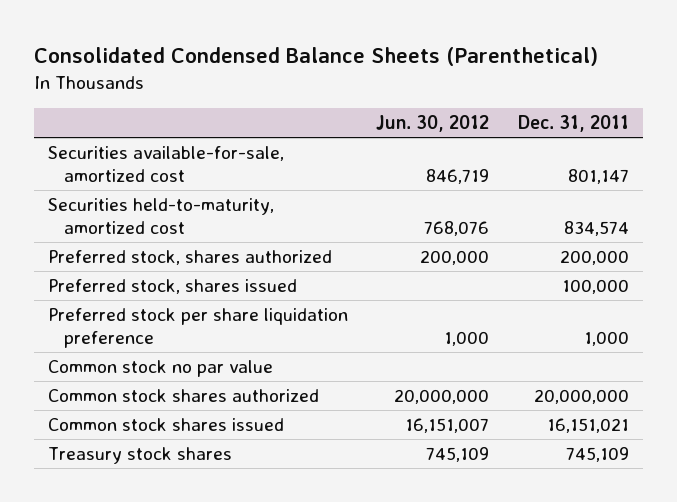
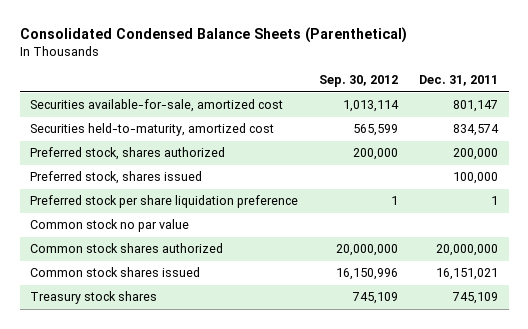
[376,114,490,132] Jun. 30, 2012 -> none
none -> [319,75,399,88] Sep. 30, 2012
[583,331,629,347] 1,000 -> [491,196,499,206] 1

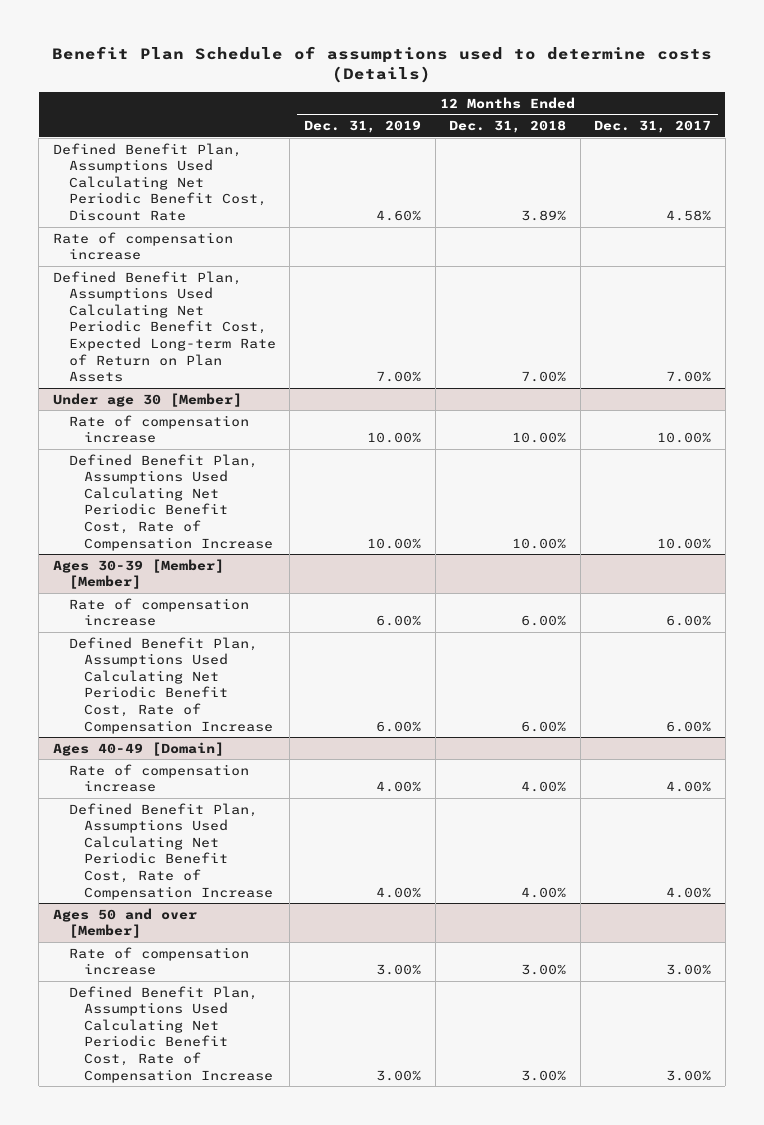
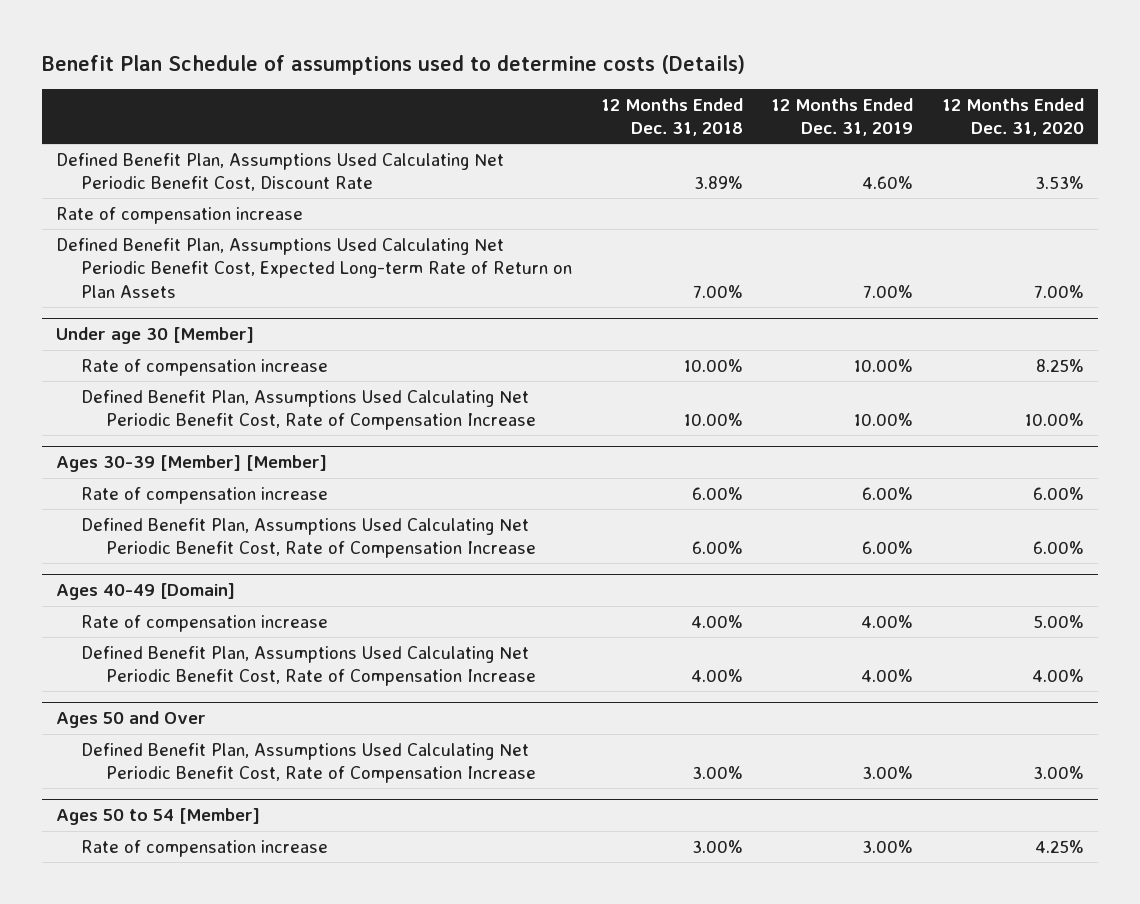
[594,120,712,134] Dec. 31, 2017 -> none
none -> [941,97,1084,137] 12 Months Ended Dec. 31, 2020
[68,946,249,976] Rate of compensation increase -> none
[53,907,198,939] Ages 50 and over [Member] -> [56,711,207,729] Ages 50 and Over
none -> [56,808,261,826] Ages 50 to 54 [Member]
none -> [81,839,329,857] Rate of compensation increase

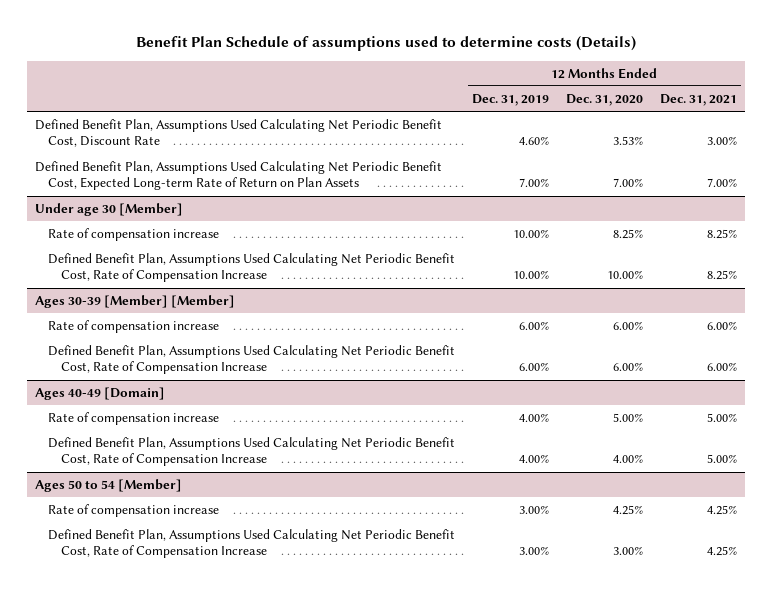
[600,97,743,137] 12 Months Ended Dec. 31, 2018 -> none
none -> [659,93,737,106] Dec. 31, 2021
[56,206,304,224] Rate of compensation increase -> none
[56,711,207,729] Ages 50 and Over -> none
[81,742,537,784] Defined Benefit Plan, Assumptions Used Calculating Net Periodic Benefit Cost, Rate of Compensation Increase -> none
none -> [48,528,456,559] Defined Benefit Plan, Assumptions Used Calculating Net Periodic Benefit Cost, Rate of Compensation Increase

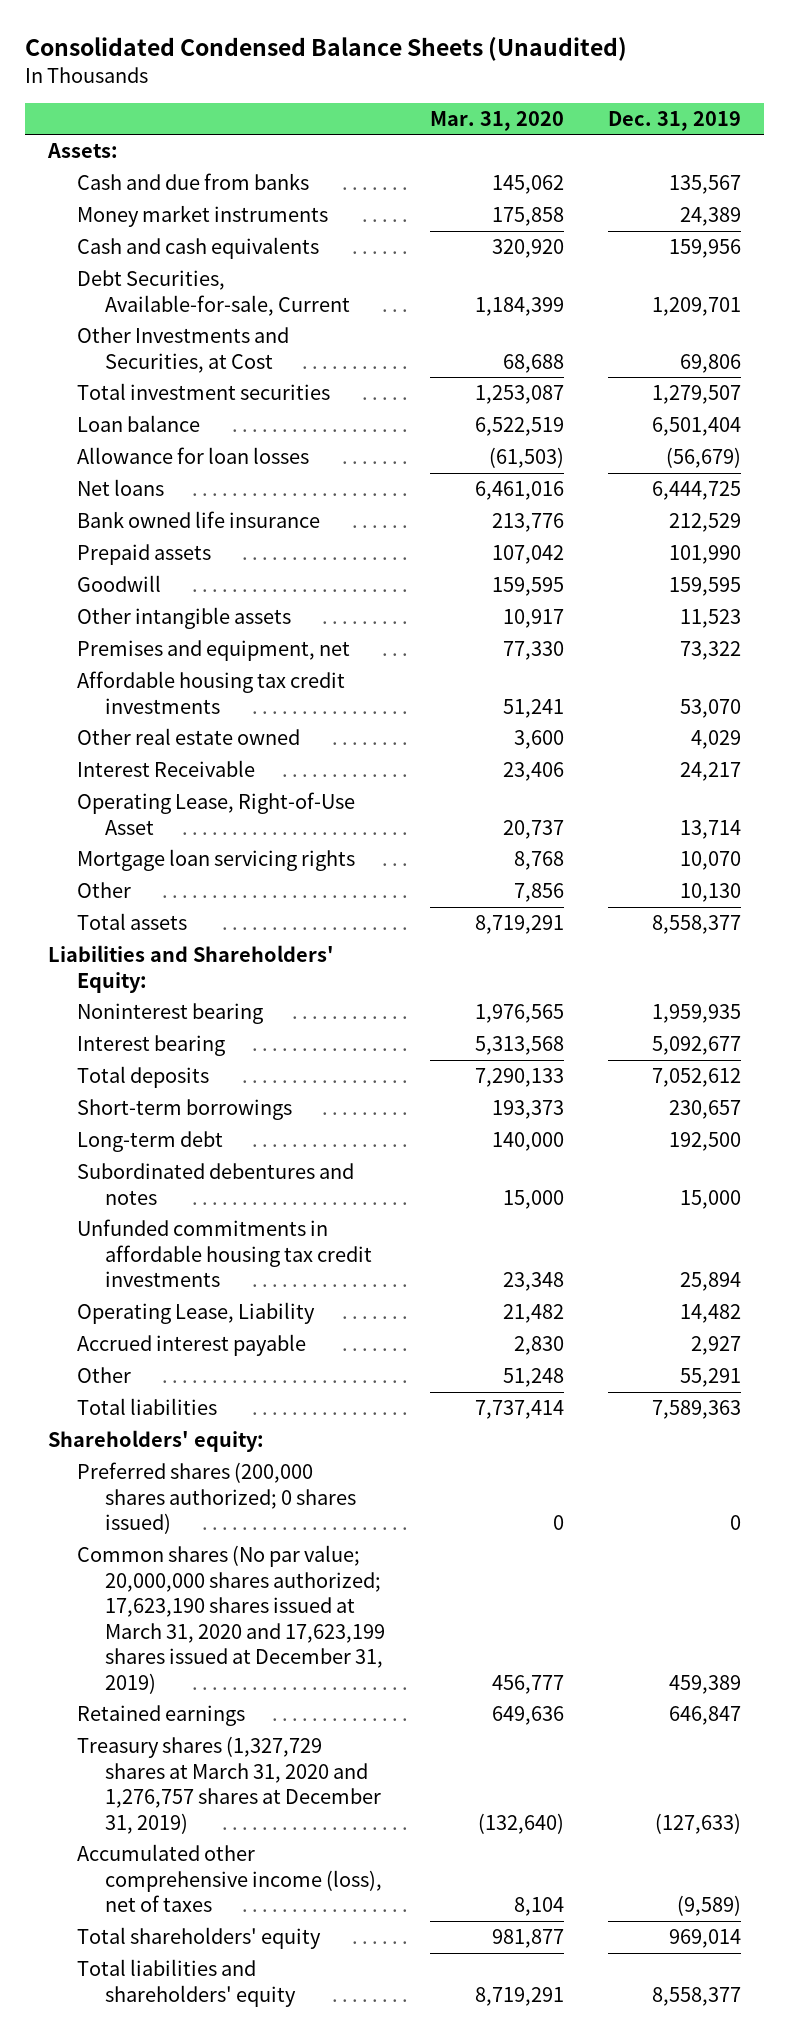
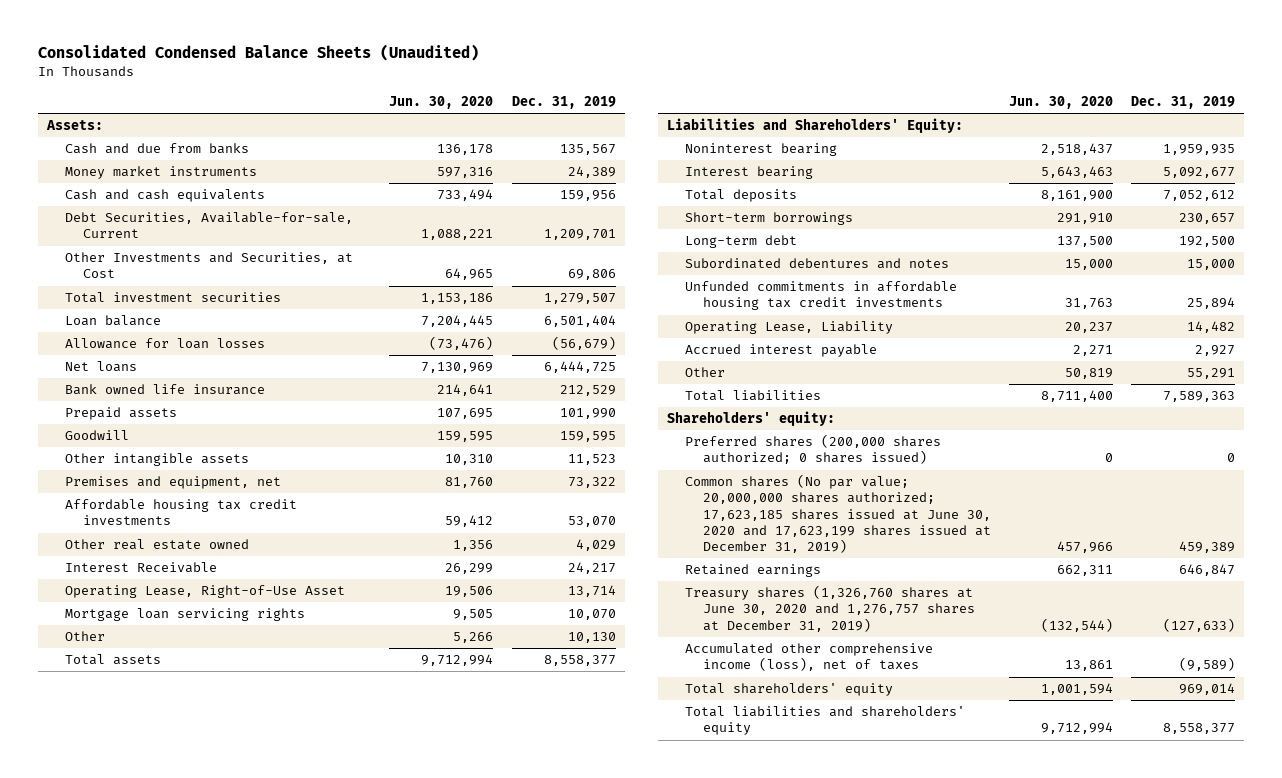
[429,110,564,131] Mar. 31, 2020 -> none
none -> [389,95,494,109] Jun. 30, 2020
[76,1545,386,1694] Common shares (No par value; 20,000,000 shares authorized; 17,623,190 shares issued at March 31, 2020 and 17,623,199 shares issued at December 31, 2019) -> [684,474,992,553] Common shares (No par value; 20,000,000 shares authorized; 17,623,185 shares issued at June 30, 2020 and 17,623,199 shares issued at December 31, 2019)
[76,1736,382,1834] Treasury shares (1,327,729 shares at March 31, 2020 and 1,276,757 shares at December 31, 2019) -> [684,585,976,632] Treasury shares (1,326,760 shares at June 30, 2020 and 1,276,757 shares at December 31, 2019)

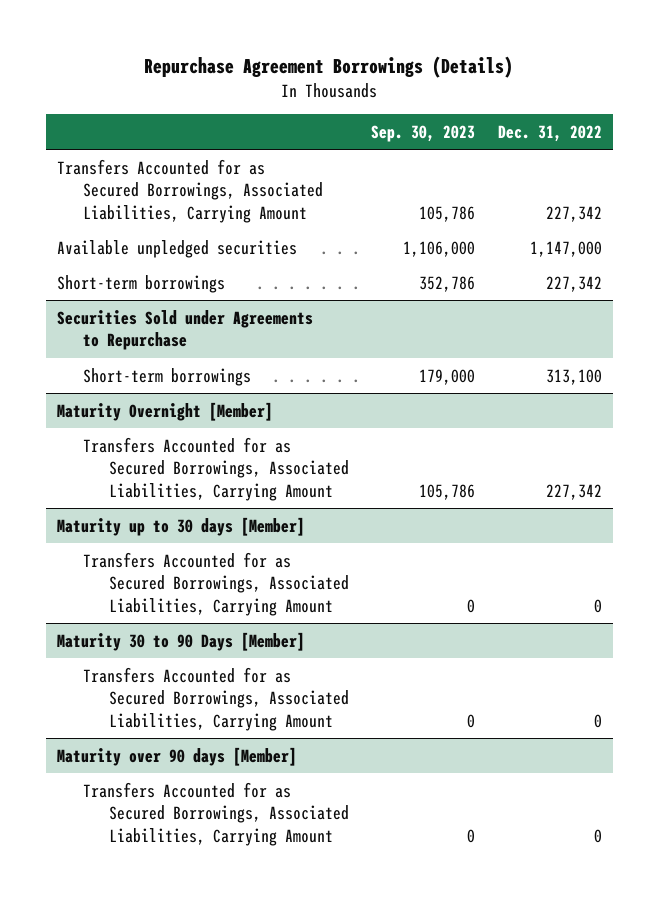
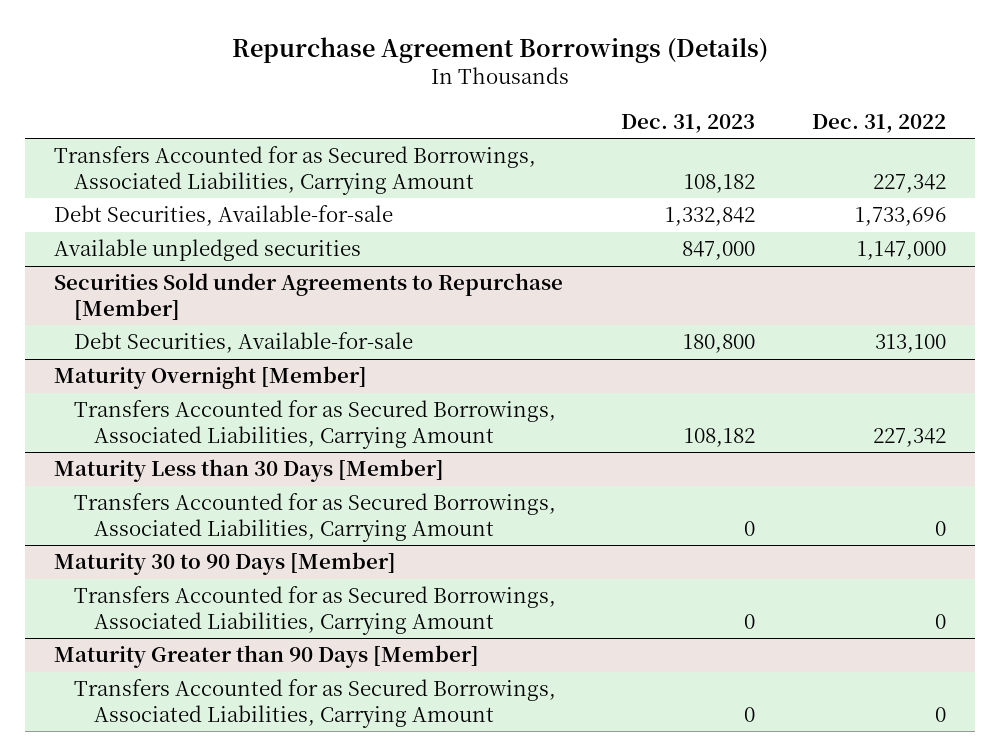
[371,124,476,142] Sep. 30, 2023 -> none
none -> [620,113,755,133] Dec. 31, 2023
none -> [53,205,393,227] Debt Securities, Available-for-sale
[57,274,226,293] Short-term borrowings -> none
[57,309,314,351] Securities Sold under Agreements to Repurchase -> [53,273,563,320] Securities Sold under Agreements to Repurchase [Member]
[83,367,252,386] Short-term borrowings -> [74,332,414,354] Debt Securities, Available-for-sale
[57,516,306,536] Maturity up to 30 days [Member] -> [53,459,444,483] Maturity Less than 30 Days [Member]
[57,746,298,766] Maturity over 90 days [Member] -> [53,645,479,669] Maturity Greater than 90 Days [Member]

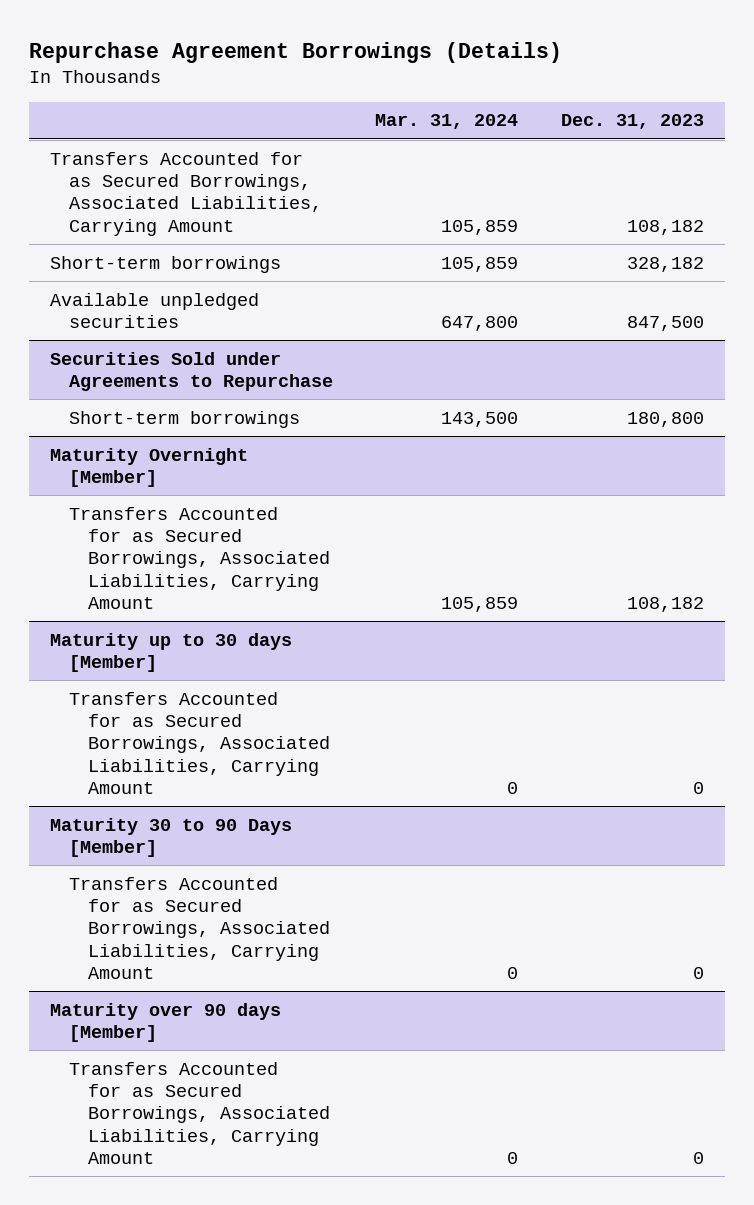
[812,113,947,133] Dec. 31, 2022 -> none
none -> [375,114,519,130] Mar. 31, 2024
[53,205,393,227] Debt Securities, Available-for-sale -> none
none -> [50,255,282,273] Short-term borrowings
[681,241,755,261] 847,000 -> [626,316,704,332] 847,500
[53,273,563,320] Securities Sold under Agreements to Repurchase [Member] -> [50,351,334,392] Securities Sold under Agreements to Repurchase
[74,332,414,354] Debt Securities, Available-for-sale -> [69,410,301,428] Short-term borrowings
[53,459,444,483] Maturity Less than 30 Days [Member] -> [50,632,293,673] Maturity up to 30 days [Member]
[53,645,479,669] Maturity Greater than 90 Days [Member] -> [50,1002,282,1043] Maturity over 90 days [Member]

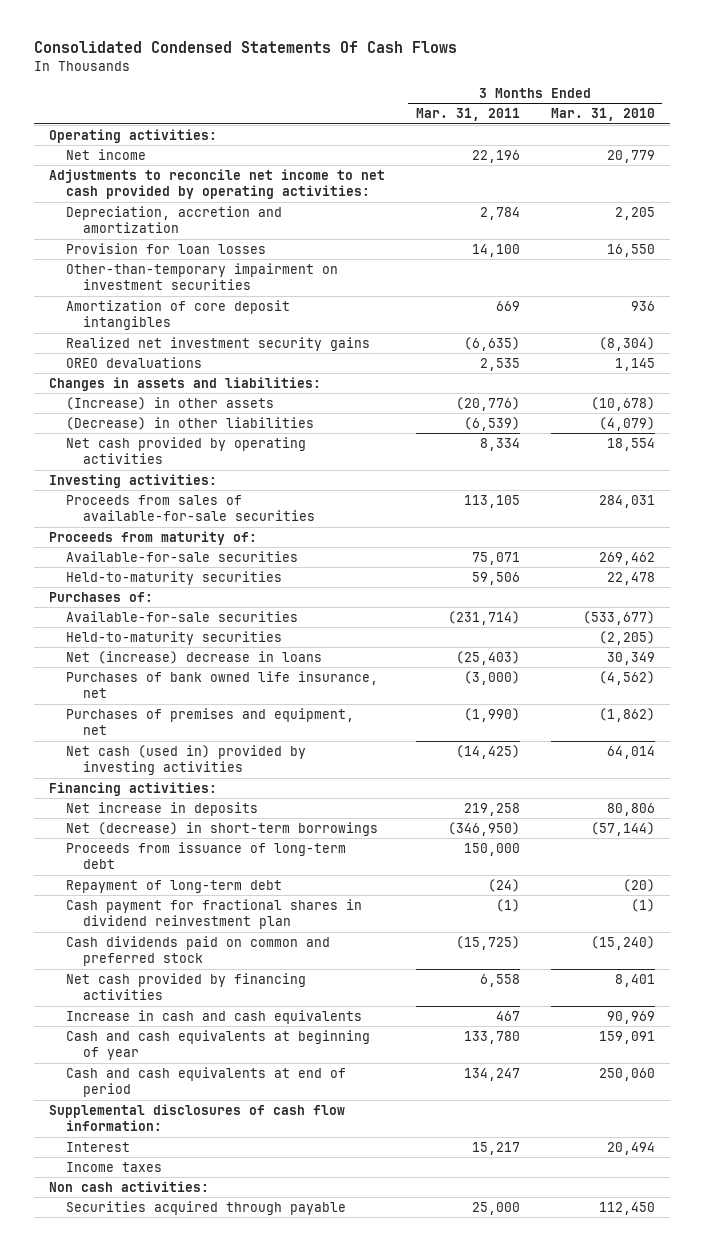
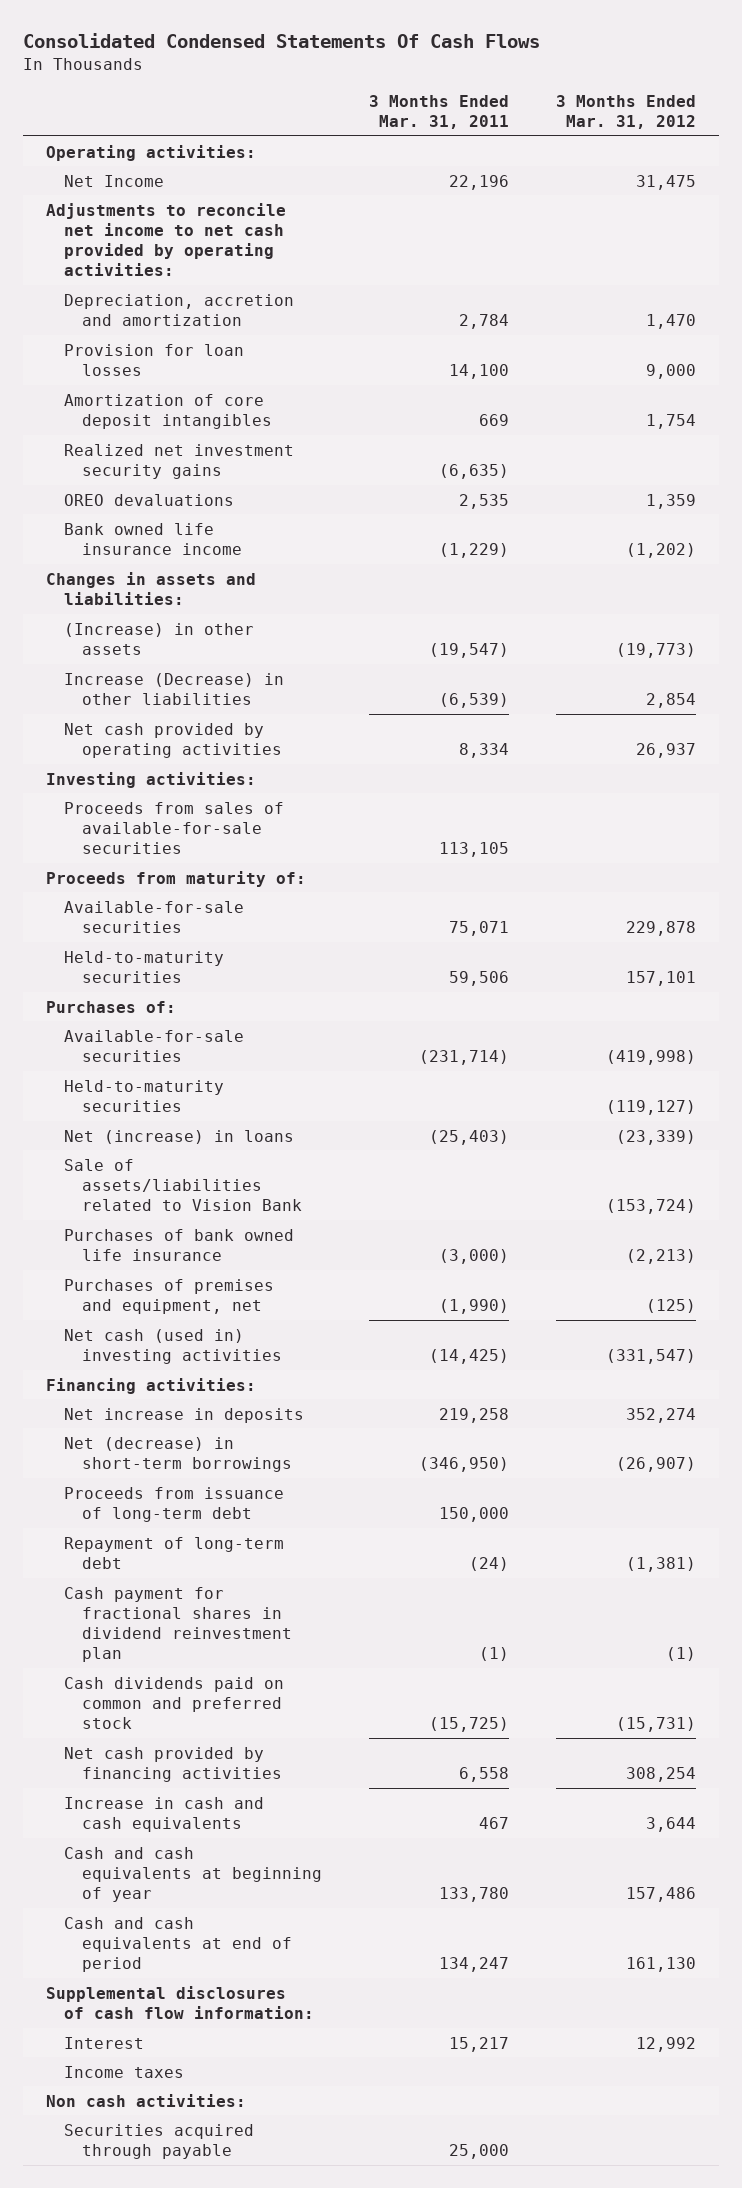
[550,108,655,122] Mar. 31, 2010 -> none
none -> [555,94,696,129] 3 Months Ended Mar. 31, 2012
[66,148,147,160] Net income -> [64,174,165,187] Net Income
[66,262,339,291] Other-than-temporary impairment on investment securities -> none
none -> [64,522,243,555] Bank owned life insurance income
[455,396,520,411] (20,776) -> [428,642,509,658] (19,547)
[66,416,315,430] (Decrease) in other liabilities -> [64,672,285,705] Increase (Decrease) in other liabilities
[66,650,323,664] Net (increase) decrease in loans -> [64,1129,295,1144] Net (increase) in loans
none -> [64,1158,303,1211] Sale of assets/liabilities related to Vision Bank
[66,670,379,699] Purchases of bank owned life insurance, net -> [64,1228,295,1261] Purchases of bank owned life insurance
[66,744,307,776] Net cash (used in) provided by investing activities -> [64,1328,283,1364] Net cash (used in) investing activities

